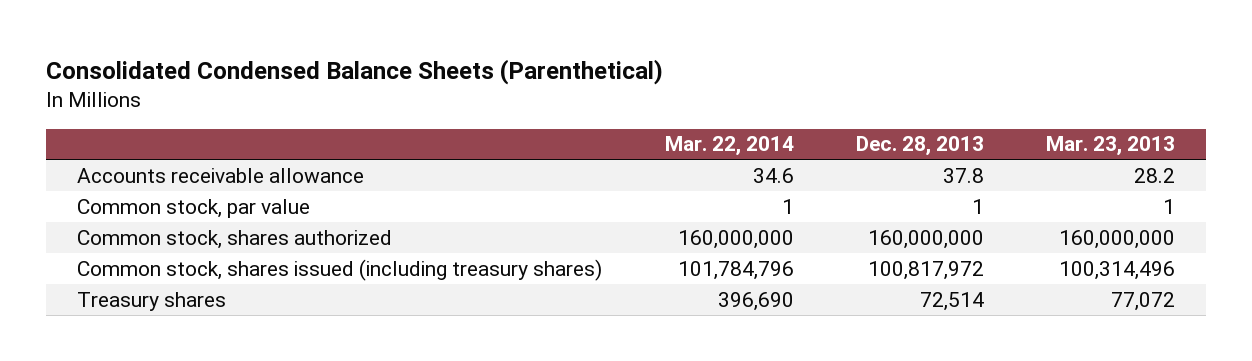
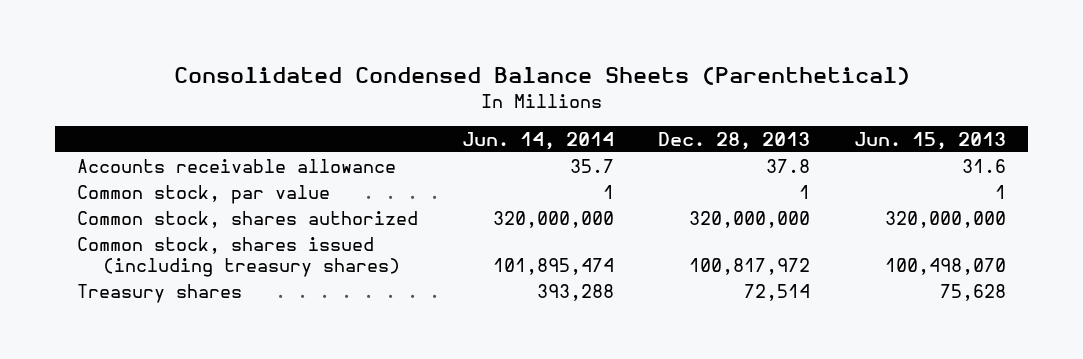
[664,136,794,157] Mar. 22, 2014 -> none
[1046,136,1176,157] Mar. 23, 2013 -> none
none -> [462,131,615,150] Jun. 14, 2014
none -> [854,131,1007,150] Jun. 15, 2013
[867,229,984,249] 160,000,000 -> [689,210,811,228] 320,000,000

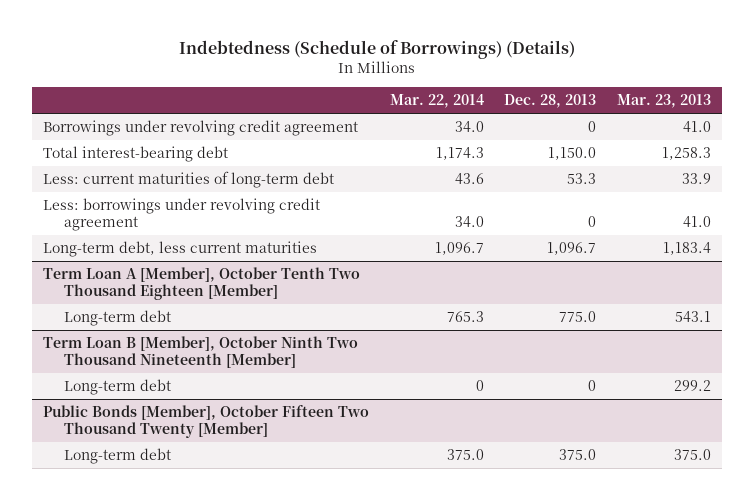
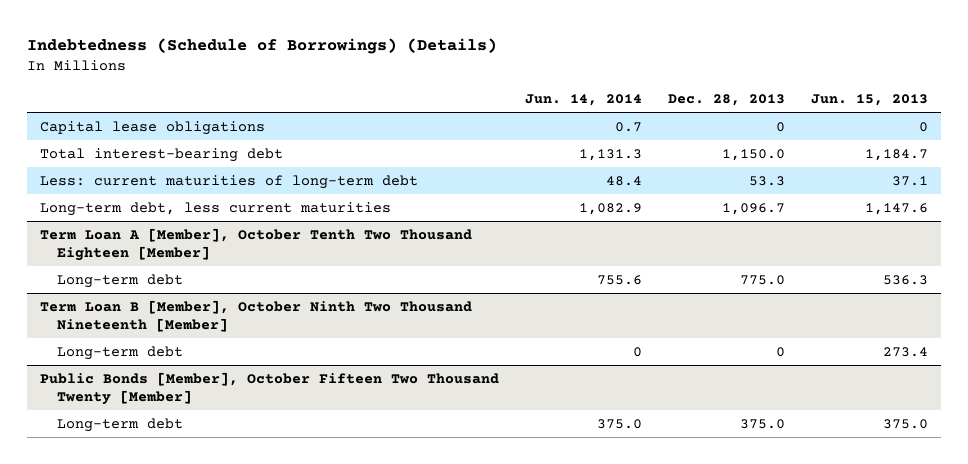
[389,94,484,109] Mar. 22, 2014 -> none
[617,94,712,109] Mar. 23, 2013 -> none
none -> [525,94,643,107] Jun. 14, 2014
none -> [811,94,929,107] Jun. 15, 2013
[42,120,358,137] Borrowings under revolving credit agreement -> none
none -> [40,120,266,135] Capital lease obligations
[42,198,320,232] Less: borrowings under revolving credit agreement -> none

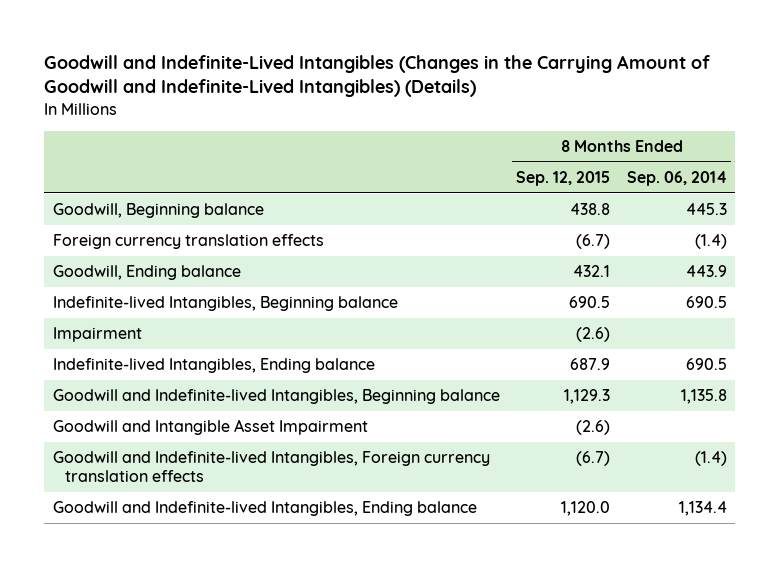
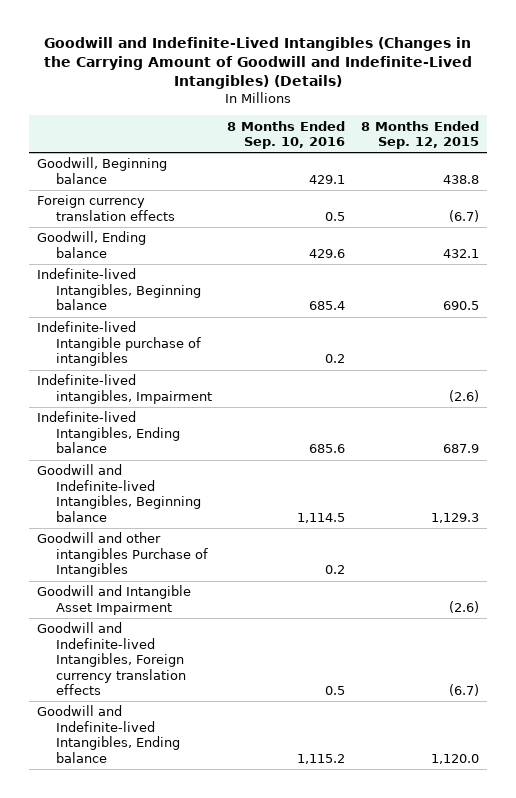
[626,170,727,186] Sep. 06, 2014 -> none
none -> [227,120,346,150] 8 Months Ended Sep. 10, 2016
none -> [36,321,201,367] Indefinite-lived Intangible purchase of intangibles
[52,327,142,343] Impairment -> [36,374,212,404] Indefinite-lived intangibles, Impairment
none -> [36,532,208,578] Goodwill and other intangibles Purchase of Intangibles

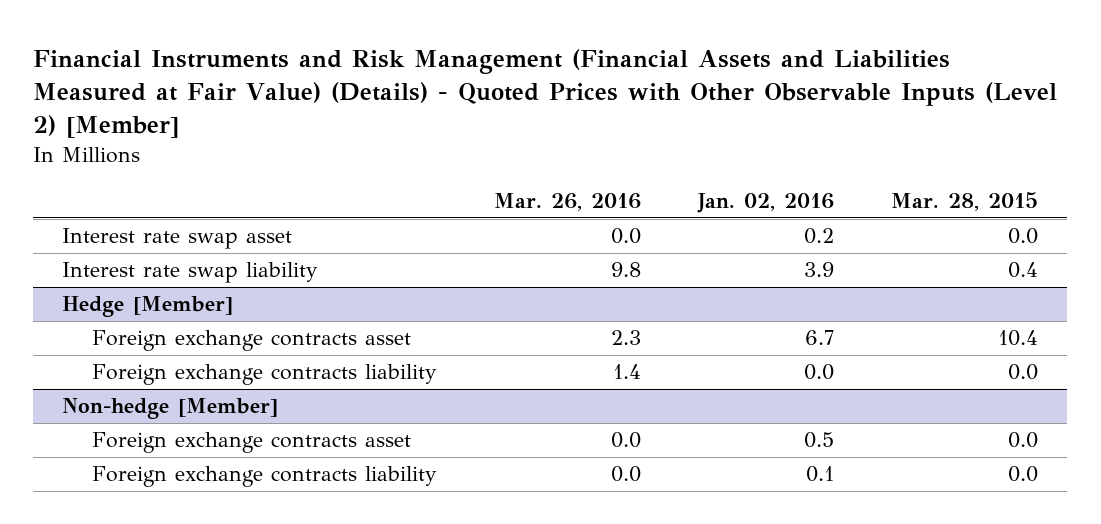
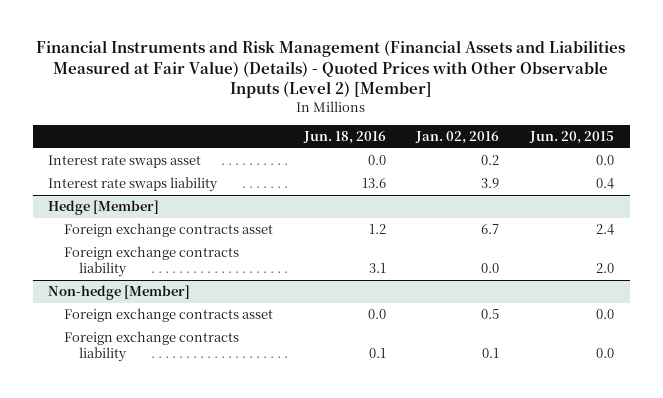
[493,192,641,211] Mar. 26, 2016 -> none
[891,191,1039,211] Mar. 28, 2015 -> none
none -> [302,131,386,145] Jun. 18, 2016
none -> [529,131,615,145] Jun. 20, 2015
[62,228,293,250] Interest rate swap asset -> [48,155,202,169] Interest rate swaps asset
[62,262,319,284] Interest rate swap liability -> [48,177,219,193] Interest rate swaps liability

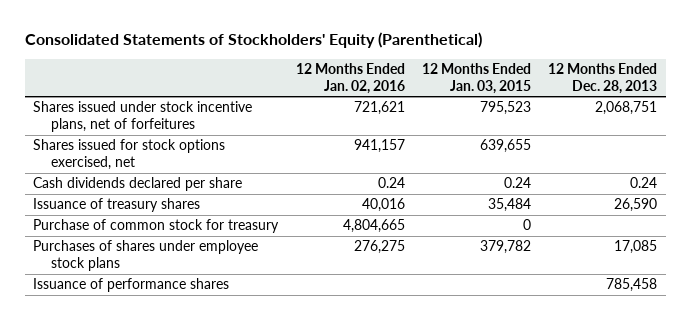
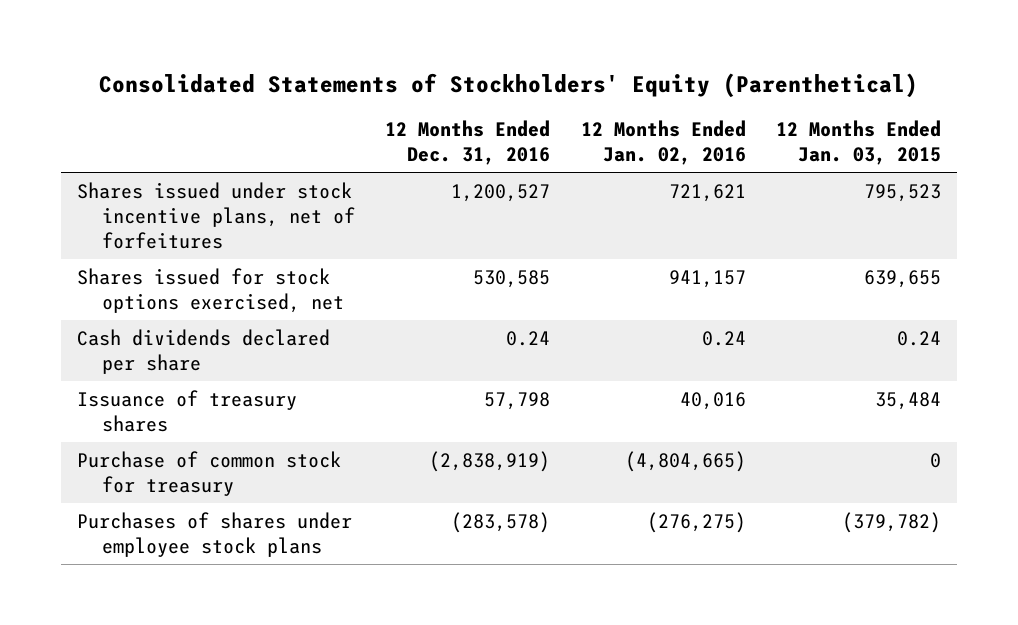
[548,62,658,94] 12 Months Ended Dec. 28, 2013 -> none
none -> [385,120,551,165] 12 Months Ended Dec. 31, 2016
[33,278,230,293] Issuance of performance shares -> none
[342,219,405,234] 4,804,665 -> [624,450,746,472] (4,804,665)
[353,240,405,255] 276,275 -> [646,511,746,533] (276,275)
[479,240,531,255] 379,782 -> [842,511,942,533] (379,782)

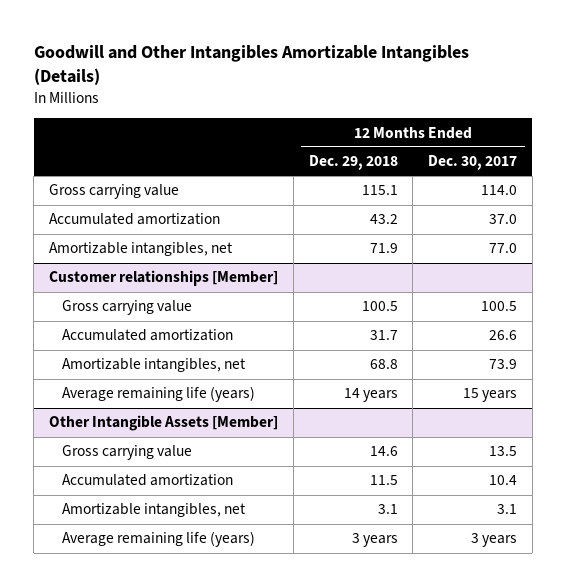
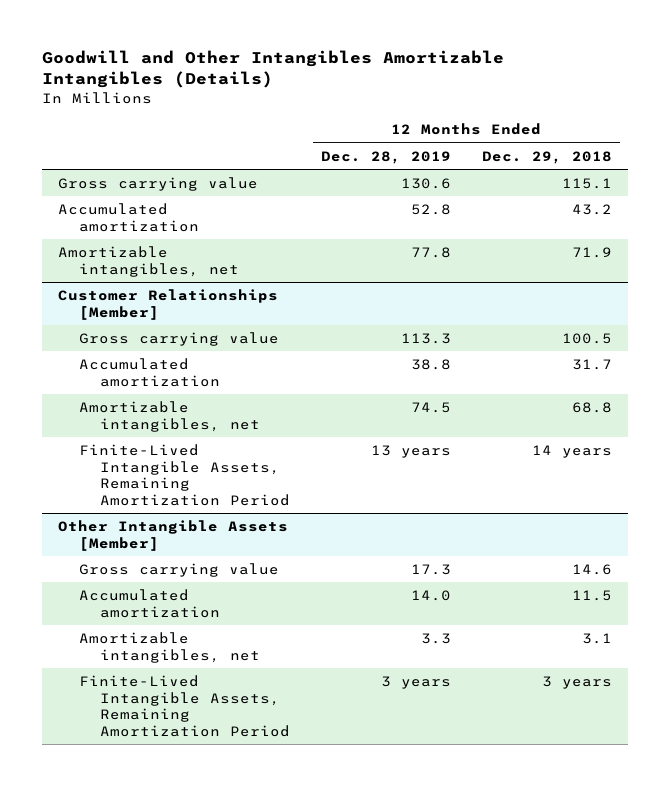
[428,155,518,171] Dec. 30, 2017 -> none
none -> [320,150,451,164] Dec. 28, 2019
[49,270,279,287] Customer relationships [Member] -> [57,288,278,320] Customer Relationships [Member]
[62,386,256,403] Average remaining life (years) -> none
none -> [78,443,290,506] Finite-Lived Intangible Assets, Remaining Amortization Period
[62,531,256,548] Average remaining life (years) -> none
none -> [78,674,290,737] Finite-Lived Intangible Assets, Remaining Amortization Period

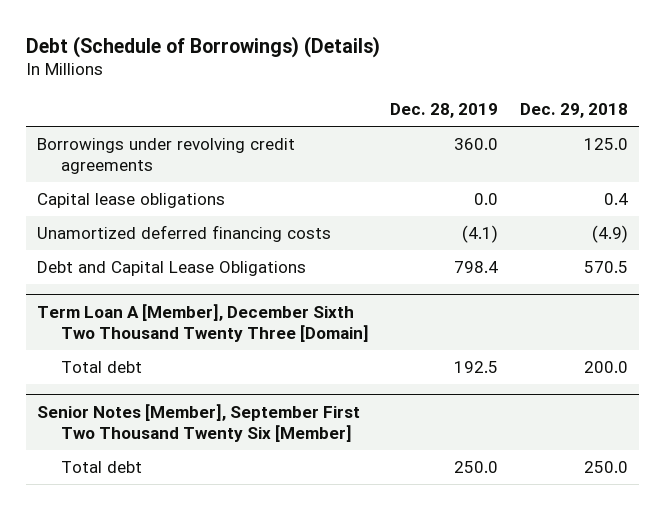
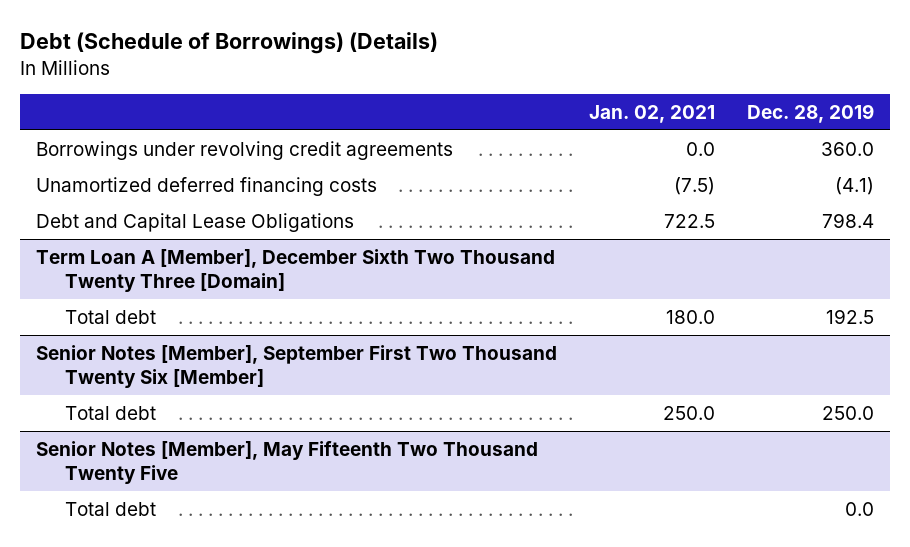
[520,103,629,119] Dec. 29, 2018 -> none
none -> [588,104,715,123] Jan. 02, 2021
[36,192,225,208] Capital lease obligations -> none
none -> [35,440,538,485] Senior Notes [Member], May Fifteenth Two Thousand Twenty Five
none -> [65,501,157,516] Total debt

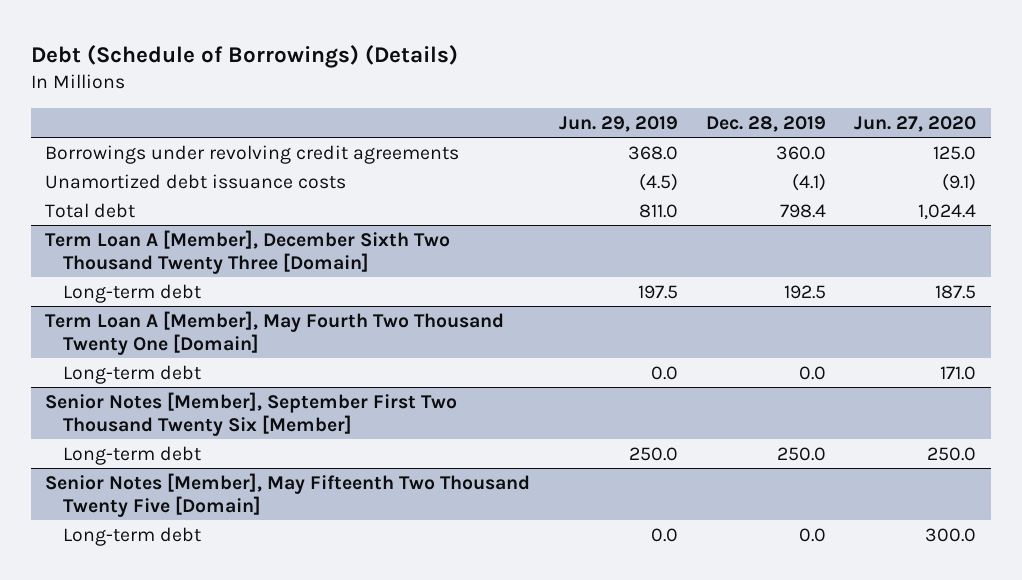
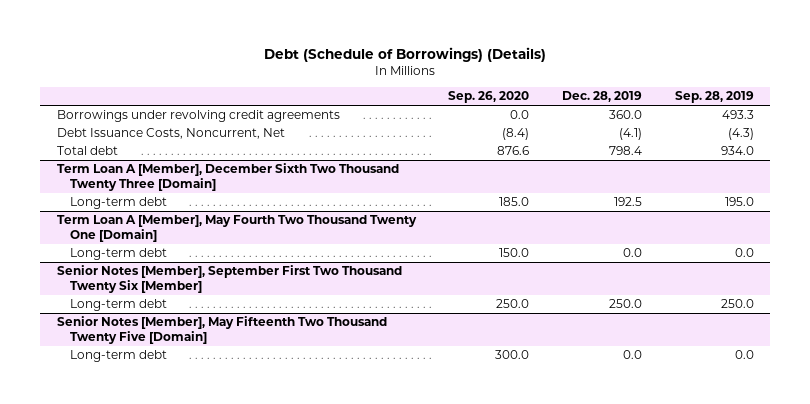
[558,115,678,132] Jun. 29, 2019 -> none
[854,115,977,132] Jun. 27, 2020 -> none
none -> [448,91,530,104] Sep. 26, 2020
none -> [674,91,754,104] Sep. 28, 2019
[45,173,347,189] Unamortized debt issuance costs -> [56,128,285,140] Debt Issuance Costs, Noncurrent, Net

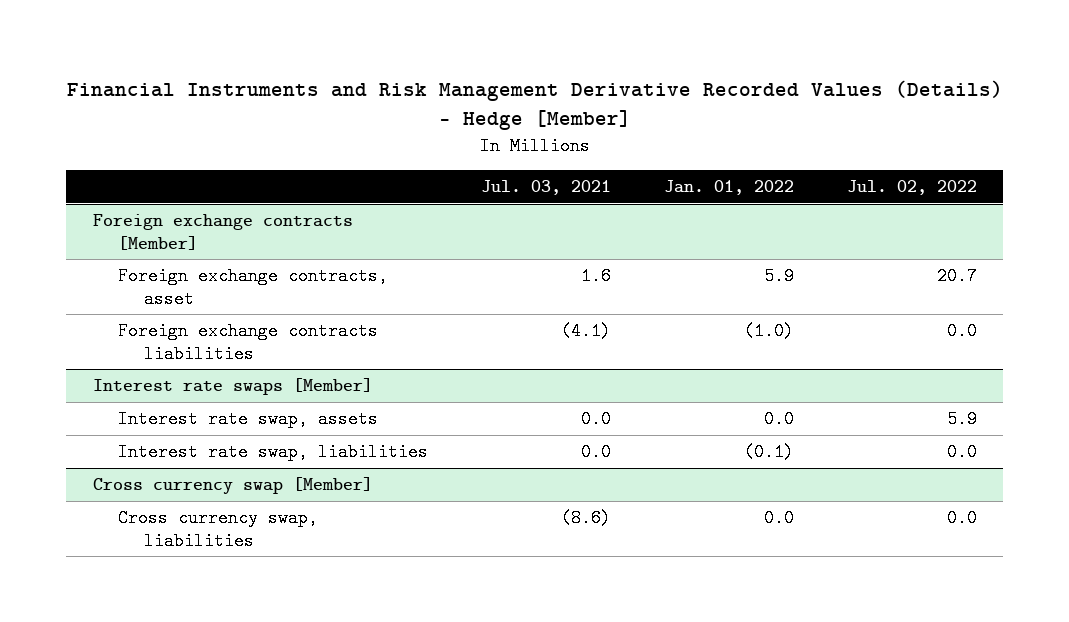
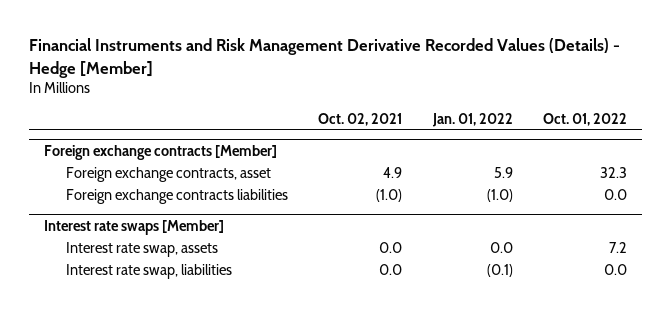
[481,180,612,196] Jul. 03, 2021 -> none
[846,180,977,196] Jul. 02, 2022 -> none
none -> [318,112,403,126] Oct. 02, 2021
none -> [543,112,628,126] Oct. 01, 2022
[92,477,373,495] Cross currency swap [Member] -> none
[118,509,319,550] Cross currency swap, liabilities -> none

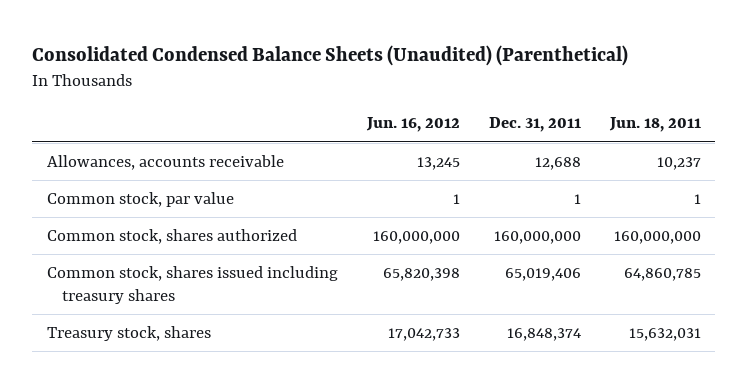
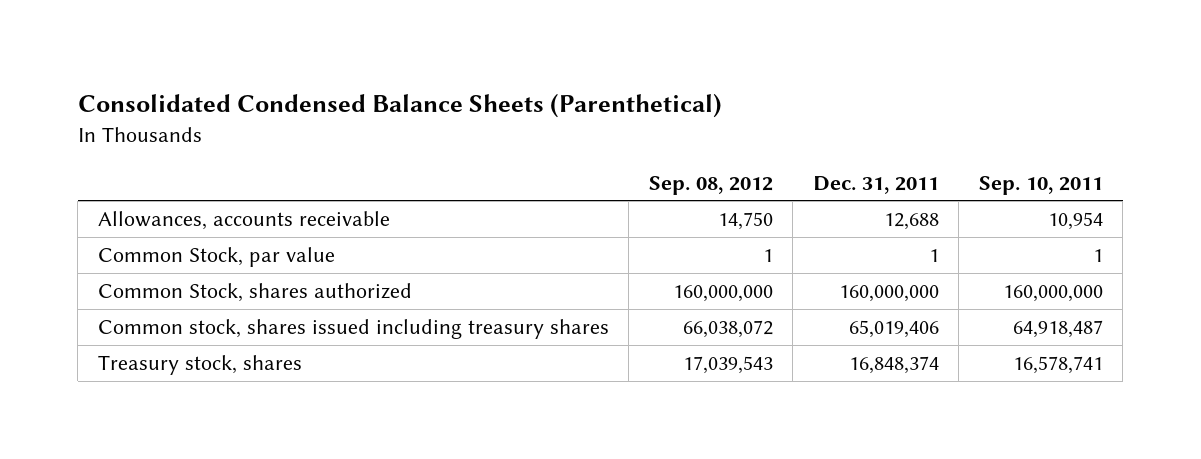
[32,45,629,67] Consolidated Condensed Balance Sheets (Unaudited) (Parenthetical) -> [77,93,722,119] Consolidated Condensed Balance Sheets (Parenthetical)
[365,117,460,133] Jun. 16, 2012 -> none
[608,117,701,133] Jun. 18, 2011 -> none
none -> [648,175,773,195] Sep. 08, 2012
none -> [978,175,1103,195] Sep. 10, 2011
[46,191,234,207] Common stock, par value -> [97,247,335,268] Common Stock, par value
[46,228,297,244] Common stock, shares authorized -> [97,283,412,303] Common Stock, shares authorized

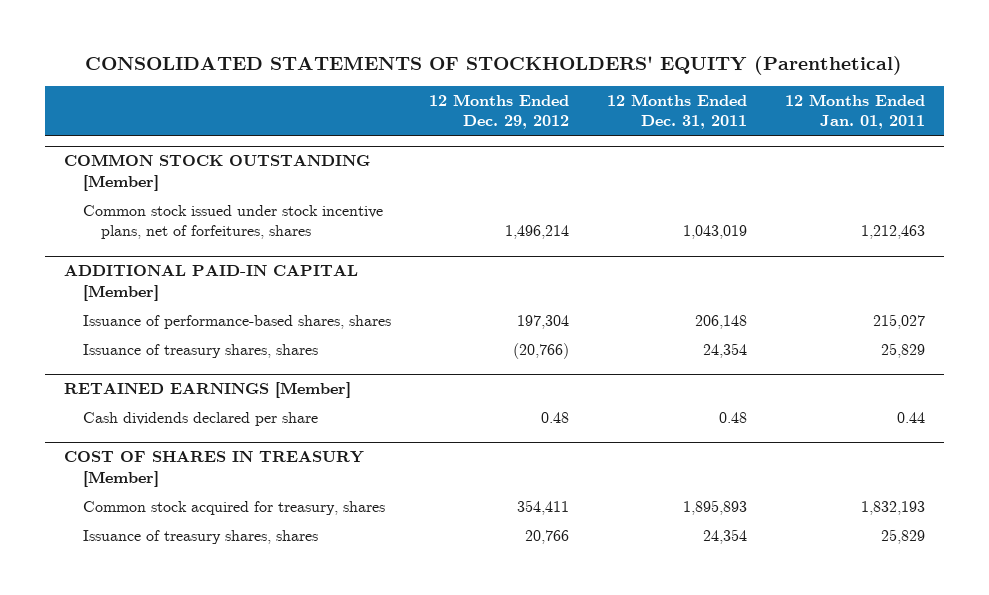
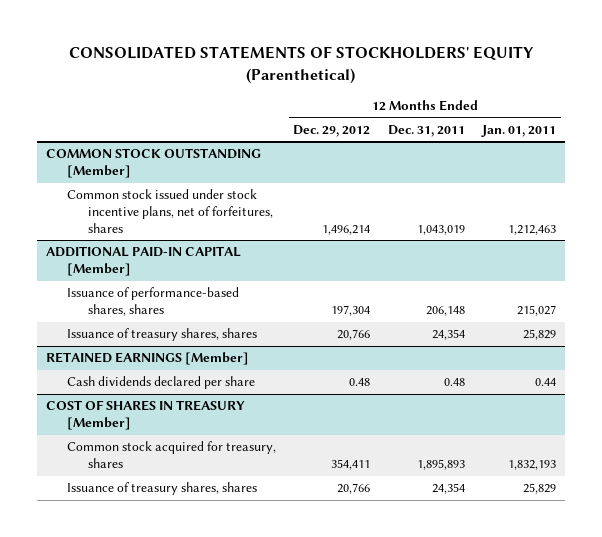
[512,343,569,360] (20,766) -> [337,329,371,341] 20,766

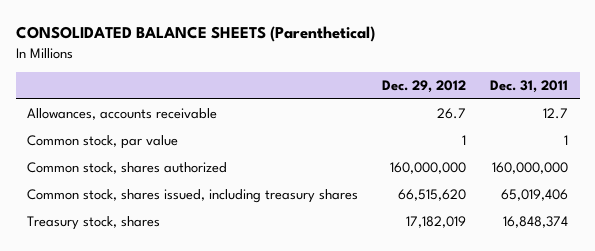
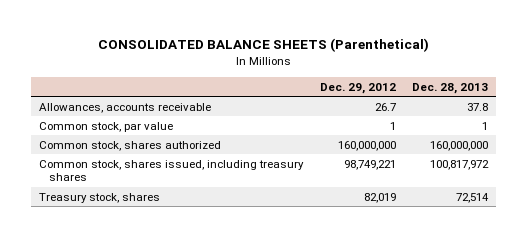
[489,80,568,94] Dec. 31, 2011 -> none
none -> [412,82,489,94] Dec. 28, 2013
[398,189,467,202] 66,515,620 -> [343,159,396,170] 98,749,221
[406,216,467,229] 17,182,019 -> [363,192,396,203] 82,019

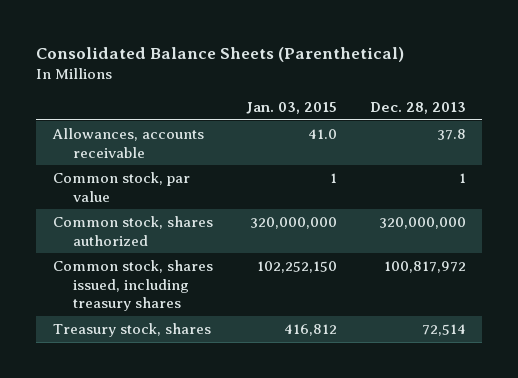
[97,38,429,53] CONSOLIDATED BALANCE SHEETS (Parenthetical) -> [36,47,405,63] Consolidated Balance Sheets (Parenthetical)
[319,82,396,94] Dec. 29, 2012 -> none
none -> [245,102,337,115] Jan. 03, 2015
[430,140,489,151] 160,000,000 -> [378,216,466,229] 320,000,000

